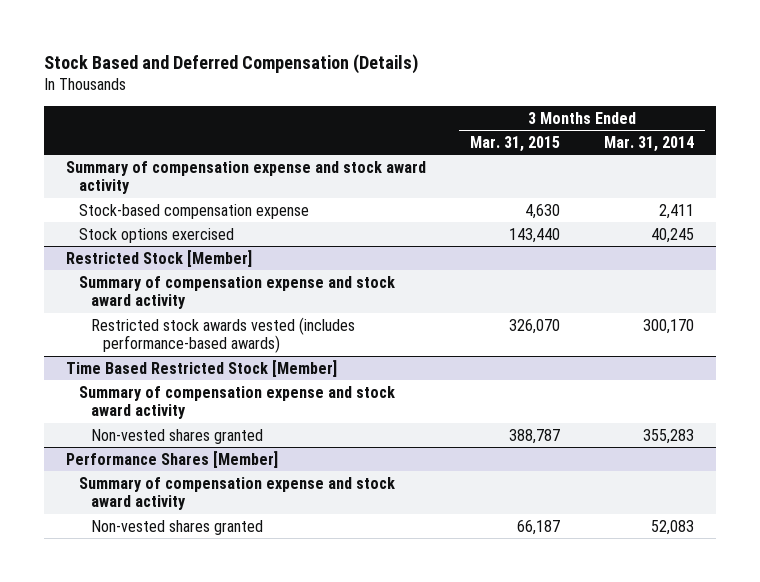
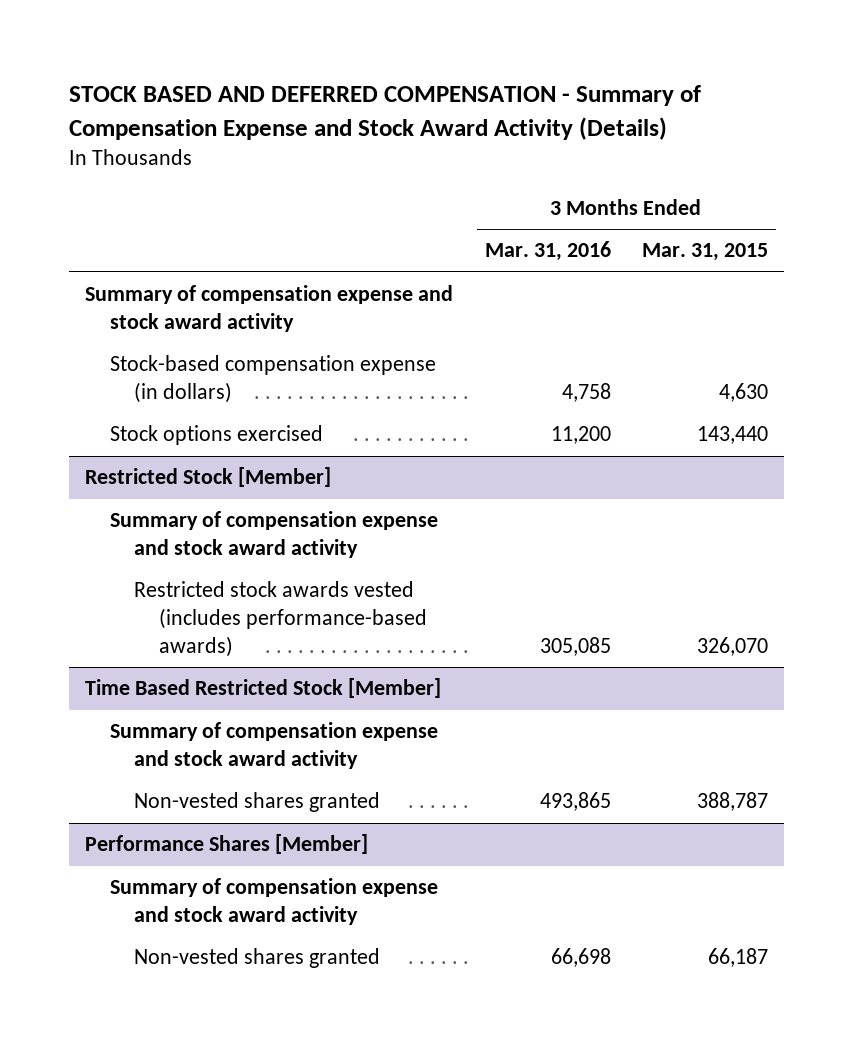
[44,53,419,74] Stock Based and Deferred Compensation (Details) -> [69,85,702,140] STOCK BASED AND DEFERRED COMPENSATION - Summary of Compensation Expense and Stock Award Activity (Details)
[603,135,694,152] Mar. 31, 2014 -> none
none -> [484,241,611,262] Mar. 31, 2016
[78,203,309,219] Stock-based compensation expense -> [109,355,436,403] Stock-based compensation expense (in dollars)

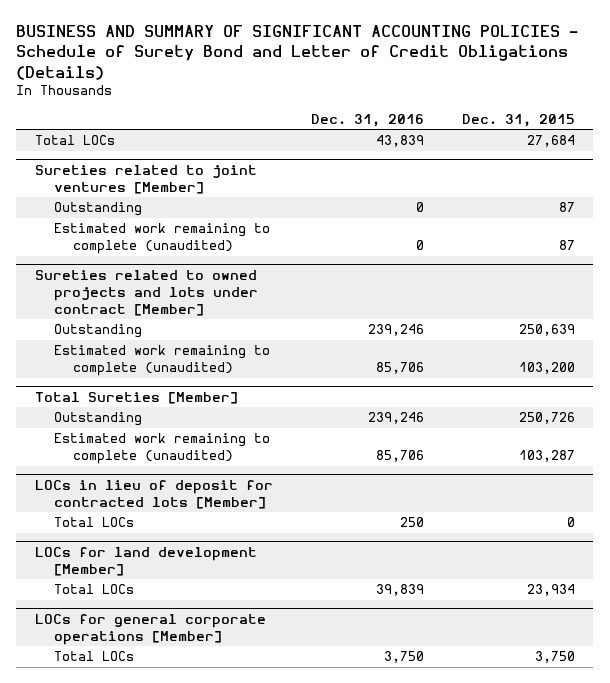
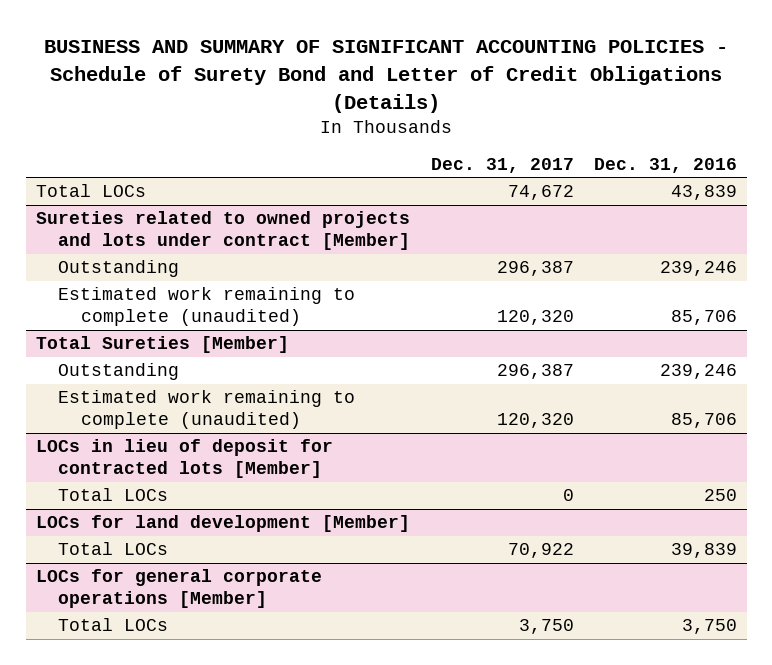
[461,113,575,127] Dec. 31, 2015 -> none
none -> [430,157,574,173] Dec. 31, 2017
[35,164,258,194] Sureties related to joint ventures [Member] -> none
[53,202,142,217] Outstanding -> none
[53,223,270,255] Estimated work remaining to complete (unaudited) -> none

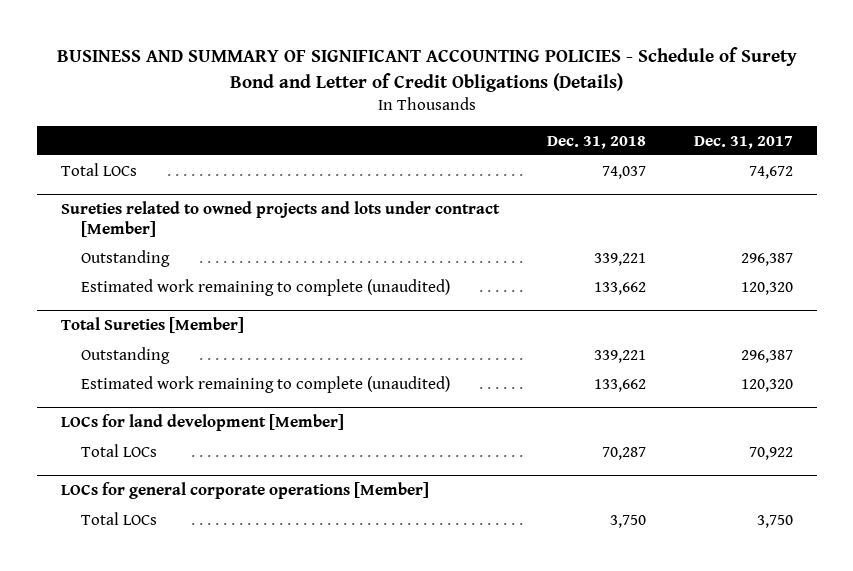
[593,157,737,173] Dec. 31, 2016 -> none
none -> [546,135,646,149] Dec. 31, 2018
[35,439,333,479] LOCs in lieu of deposit for contracted lots [Member] -> none
[58,488,169,502] Total LOCs -> none

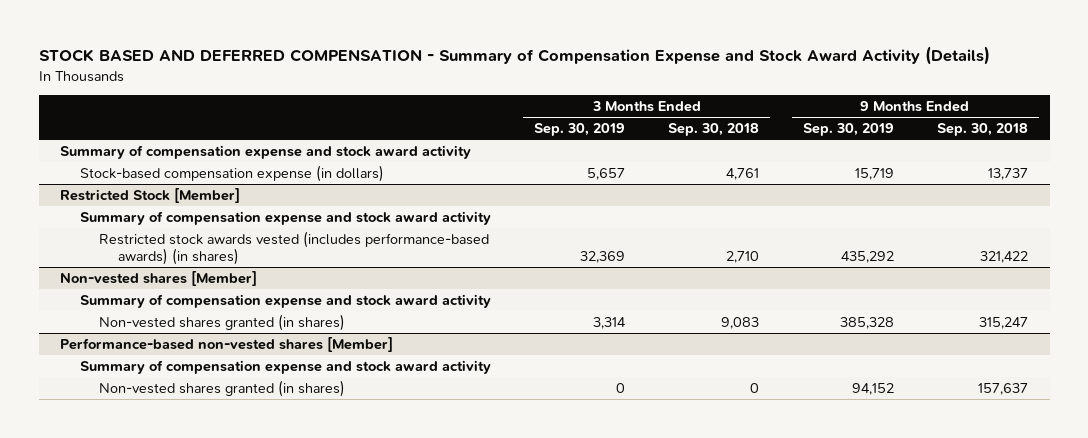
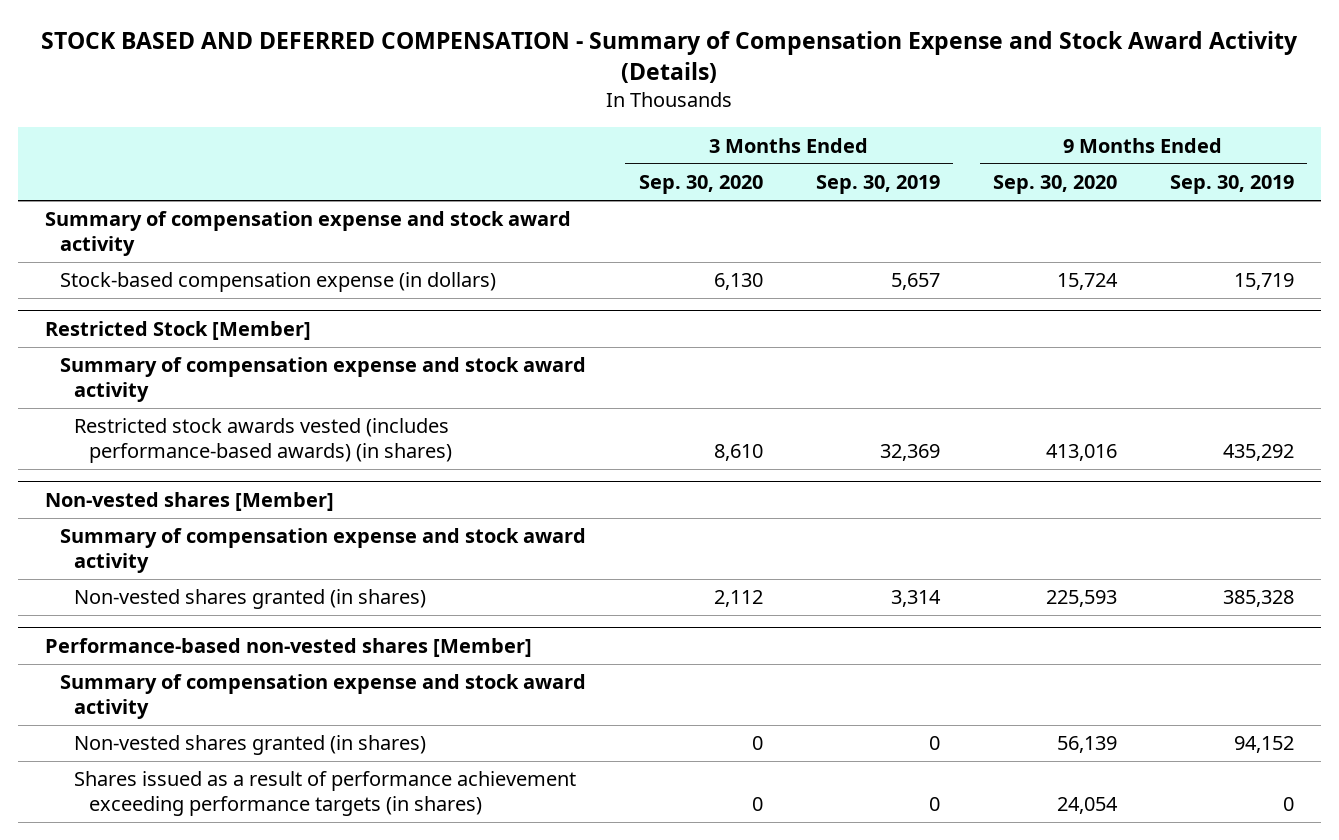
[668,123,760,137] Sep. 30, 2018 -> none
[936,123,1028,137] Sep. 30, 2018 -> none
none -> [638,175,763,195] Sep. 30, 2020
none -> [992,175,1117,195] Sep. 30, 2020
none -> [74,771,577,817] Shares issued as a result of performance achievement exceeding performance targets (in shares)

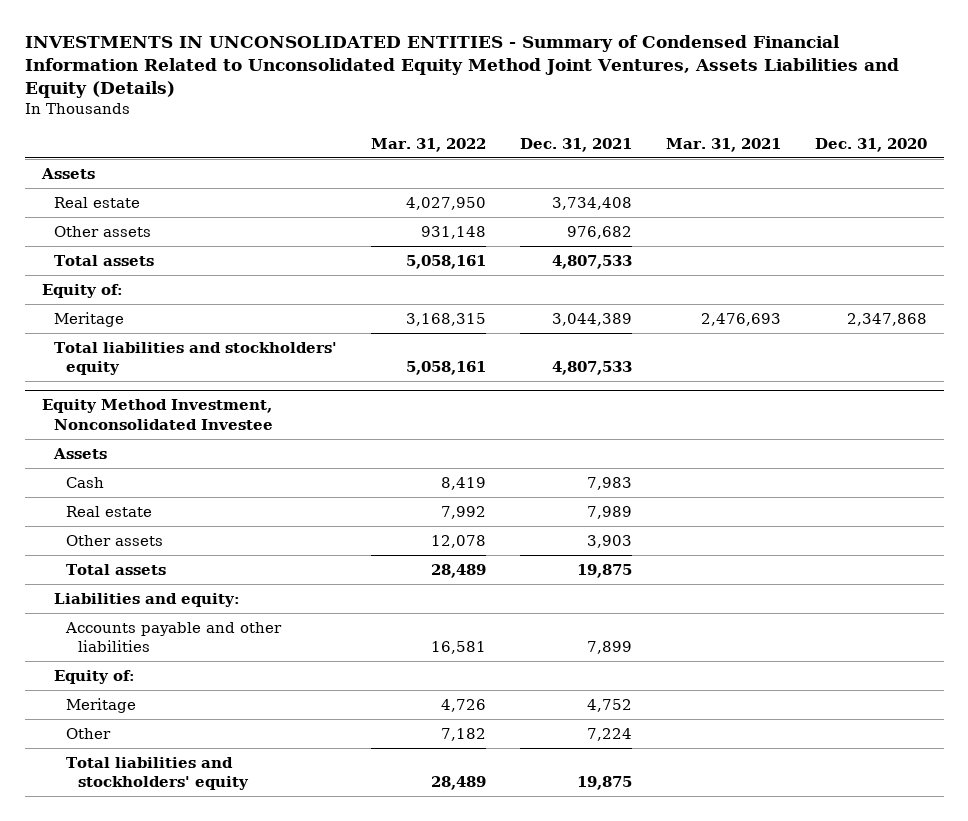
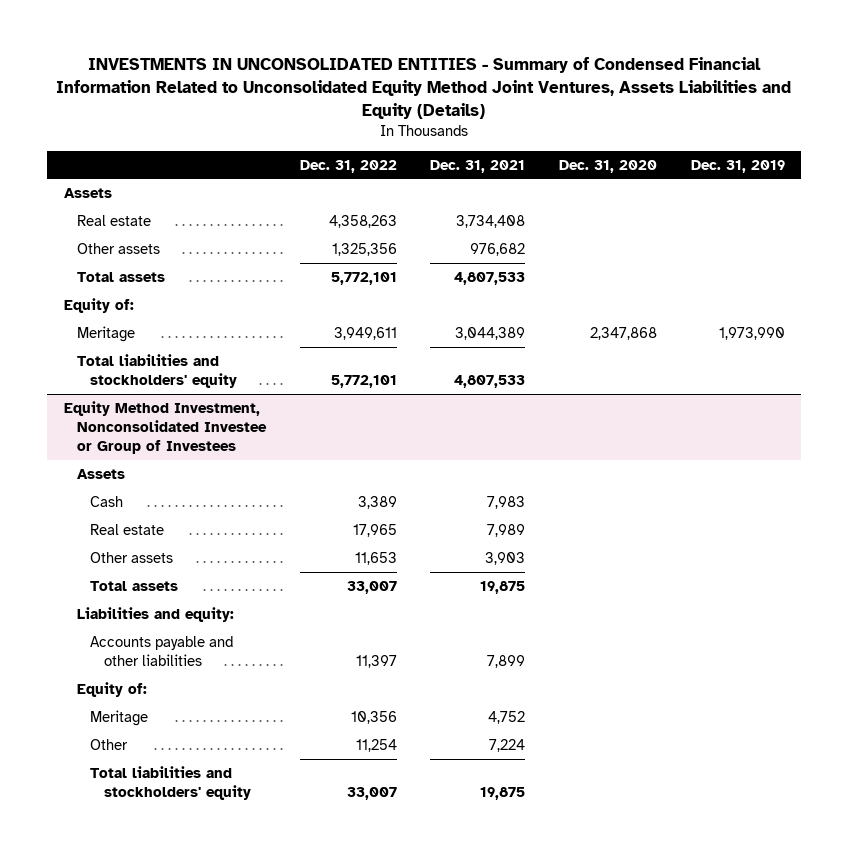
[370,137,486,152] Mar. 31, 2022 -> none
[665,137,781,152] Mar. 31, 2021 -> none
none -> [299,159,397,173] Dec. 31, 2022
none -> [690,159,785,173] Dec. 31, 2019
[41,399,273,430] Equity Method Investment, Nonconsolidated Investee -> [64,400,268,454] Equity Method Investment, Nonconsolidated Investee or Group of Investees

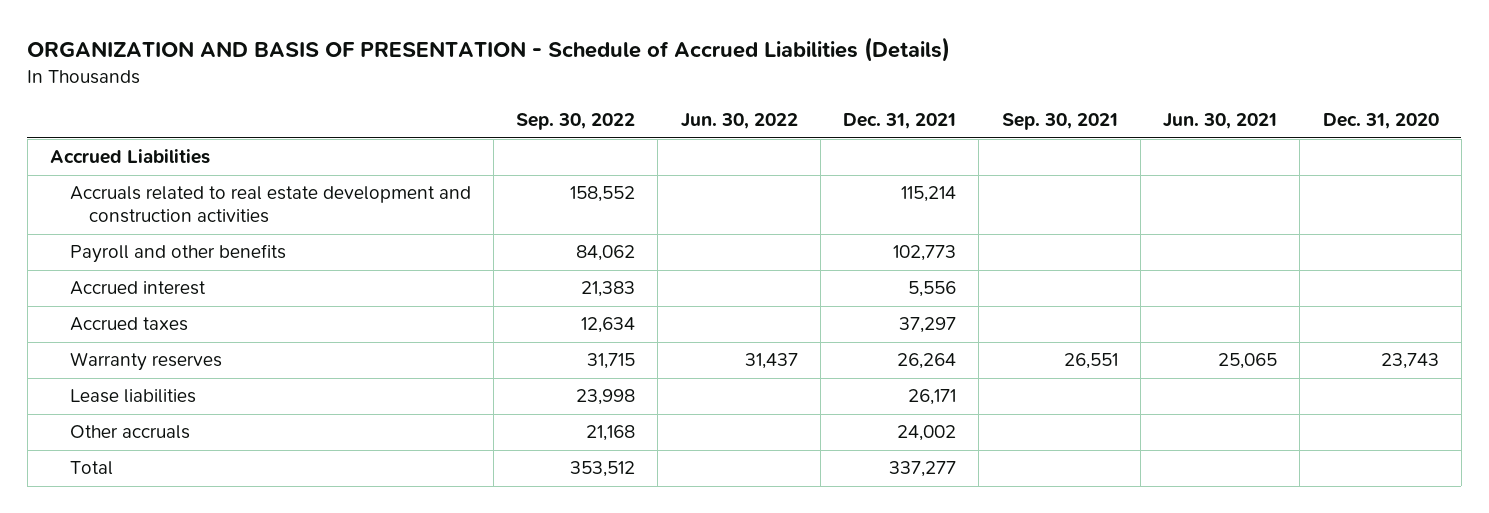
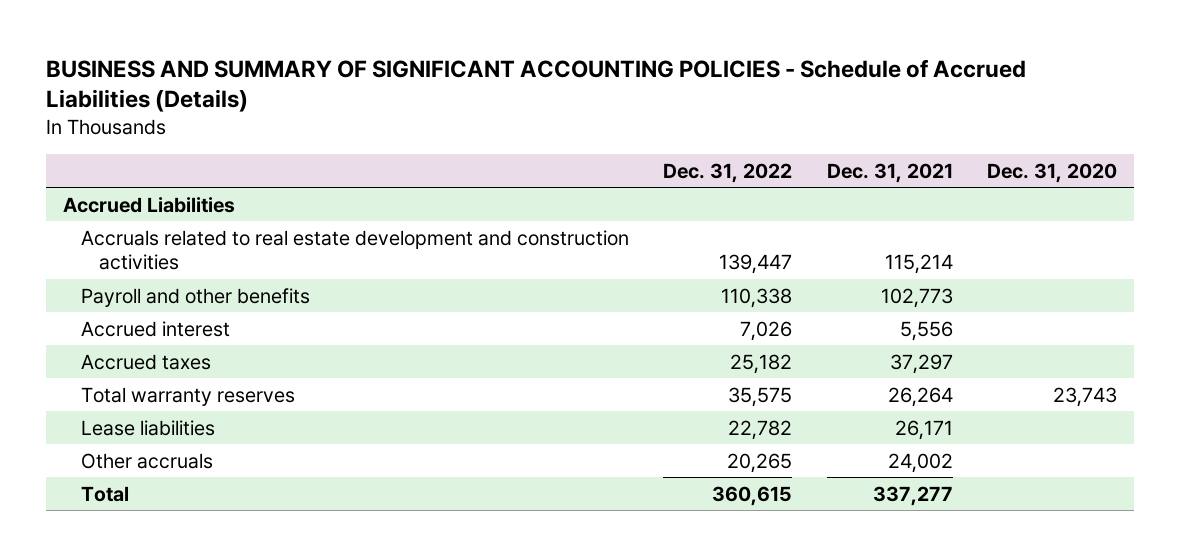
[27,36,951,62] ORGANIZATION AND BASIS OF PRESENTATION - Schedule of Accrued Liabilities (Details) -> [45,58,1026,113] BUSINESS AND SUMMARY OF SIGNIFICANT ACCOUNTING POLICIES - Schedule of Accrued Liabilities (Details)
[516,113,636,131] Sep. 30, 2022 -> none
[680,113,798,130] Jun. 30, 2022 -> none
[1001,113,1118,131] Sep. 30, 2021 -> none
[1163,113,1278,130] Jun. 30, 2021 -> none
none -> [663,162,793,183] Dec. 31, 2022
[69,352,222,372] Warranty reserves -> [80,386,295,406] Total warranty reserves

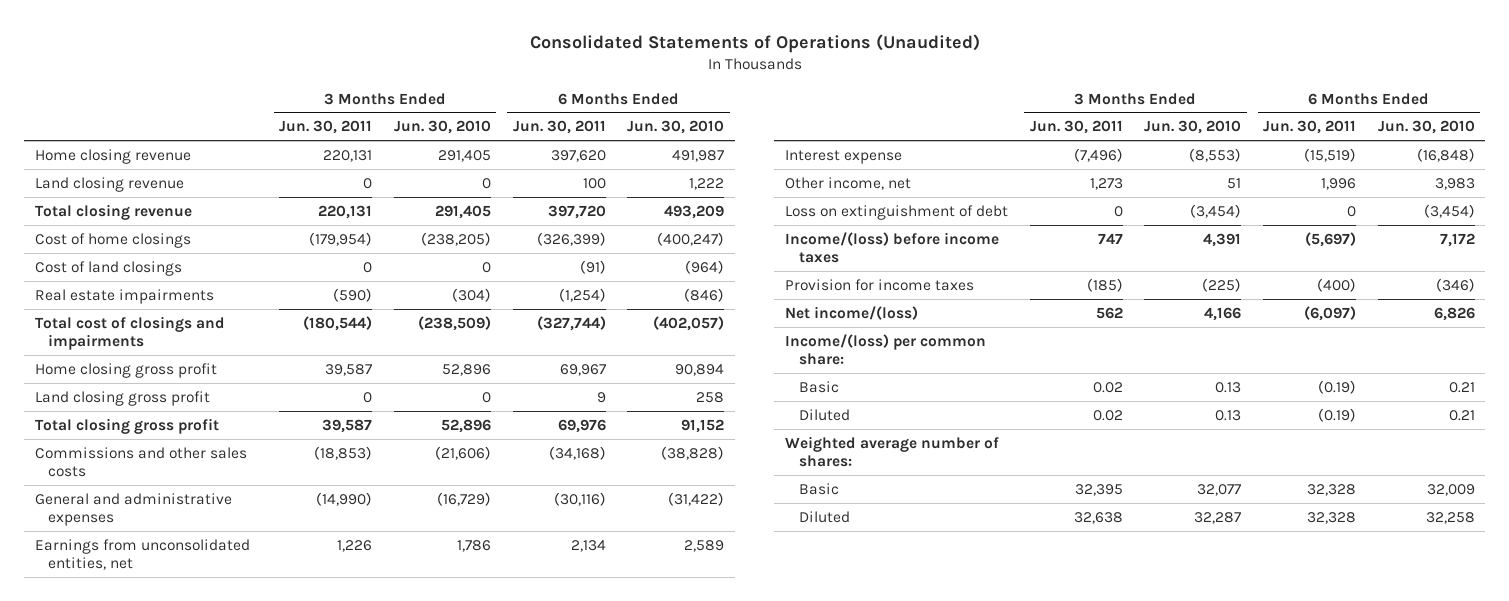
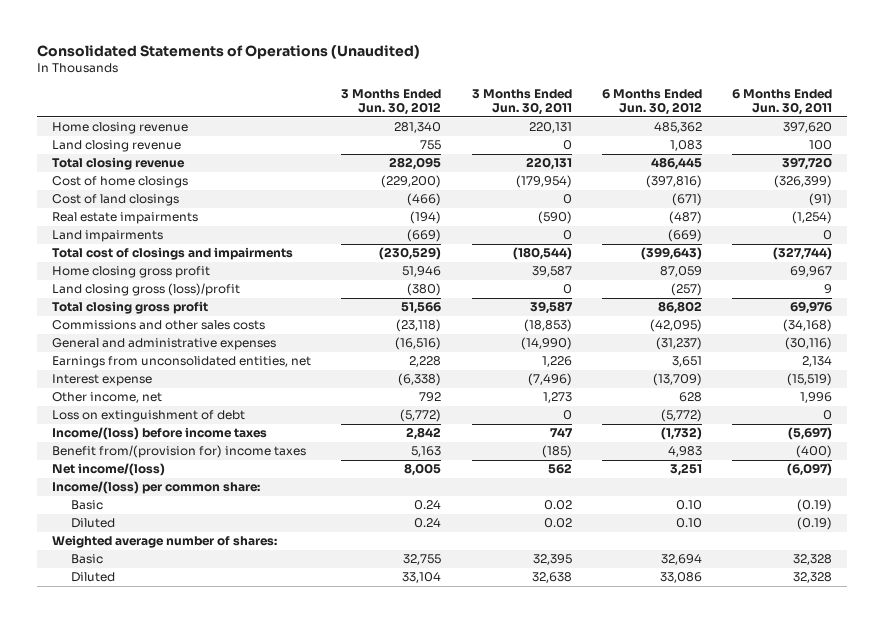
[394,120,492,135] Jun. 30, 2010 -> none
[627,120,725,135] Jun. 30, 2010 -> none
none -> [341,88,442,116] 3 Months Ended Jun. 30, 2012
none -> [601,88,702,116] 6 Months Ended Jun. 30, 2012
none -> [51,230,163,243] Land impairments
[34,390,210,406] Land closing gross profit -> [51,283,240,297] Land closing gross (loss)/profit
[785,278,975,291] Provision for income taxes -> [51,445,306,459] Benefit from/(provision for) income taxes

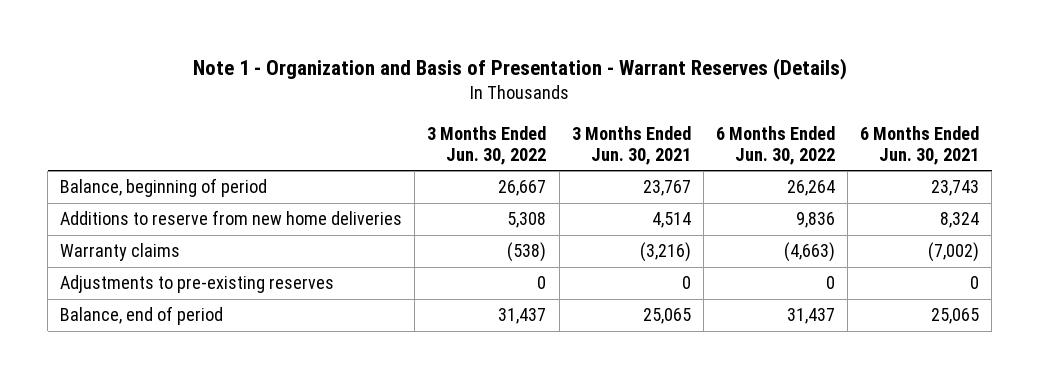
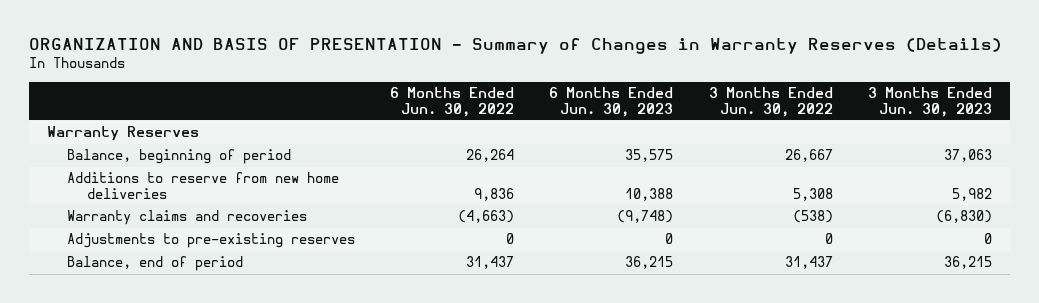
[192,58,847,81] Note 1 - Organization and Basis of Presentation - Warrant Reserves (Details) -> [29,38,1003,55] ORGANIZATION AND BASIS OF PRESENTATION - Summary of Changes in Warranty Reserves (Details)
[571,125,691,165] 3 Months Ended Jun. 30, 2021 -> none
[860,125,980,165] 6 Months Ended Jun. 30, 2021 -> none
none -> [549,87,674,117] 6 Months Ended Jun. 30, 2023
none -> [867,87,992,117] 3 Months Ended Jun. 30, 2023
none -> [46,126,199,142] Warranty Reserves
[60,243,181,262] Warranty claims -> [66,210,307,226] Warranty claims and recoveries

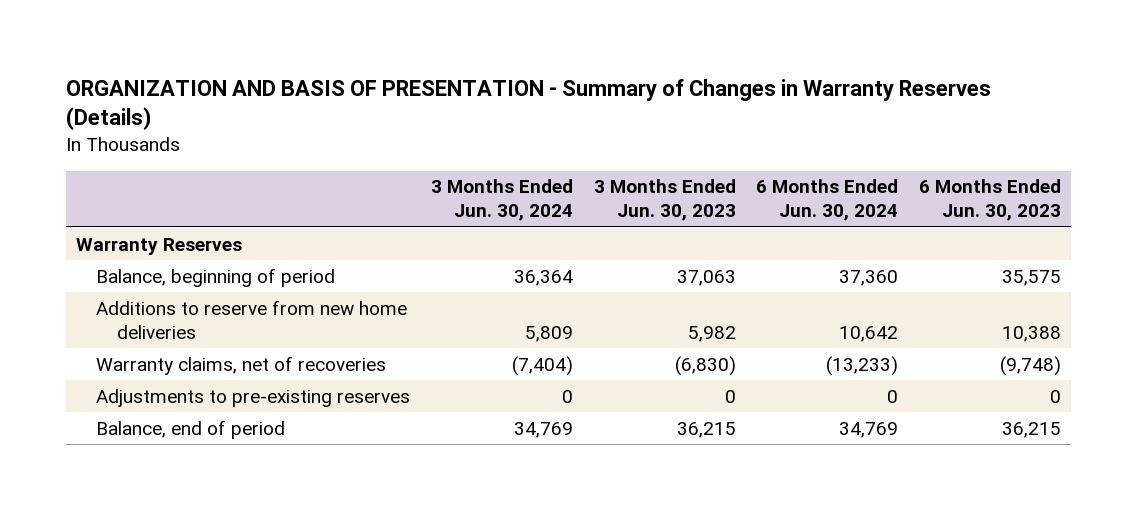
[390,87,515,117] 6 Months Ended Jun. 30, 2022 -> none
[708,87,833,117] 3 Months Ended Jun. 30, 2022 -> none
none -> [430,179,573,222] 3 Months Ended Jun. 30, 2024
none -> [756,179,899,222] 6 Months Ended Jun. 30, 2024
[66,210,307,226] Warranty claims and recoveries -> [96,355,387,375] Warranty claims, net of recoveries

